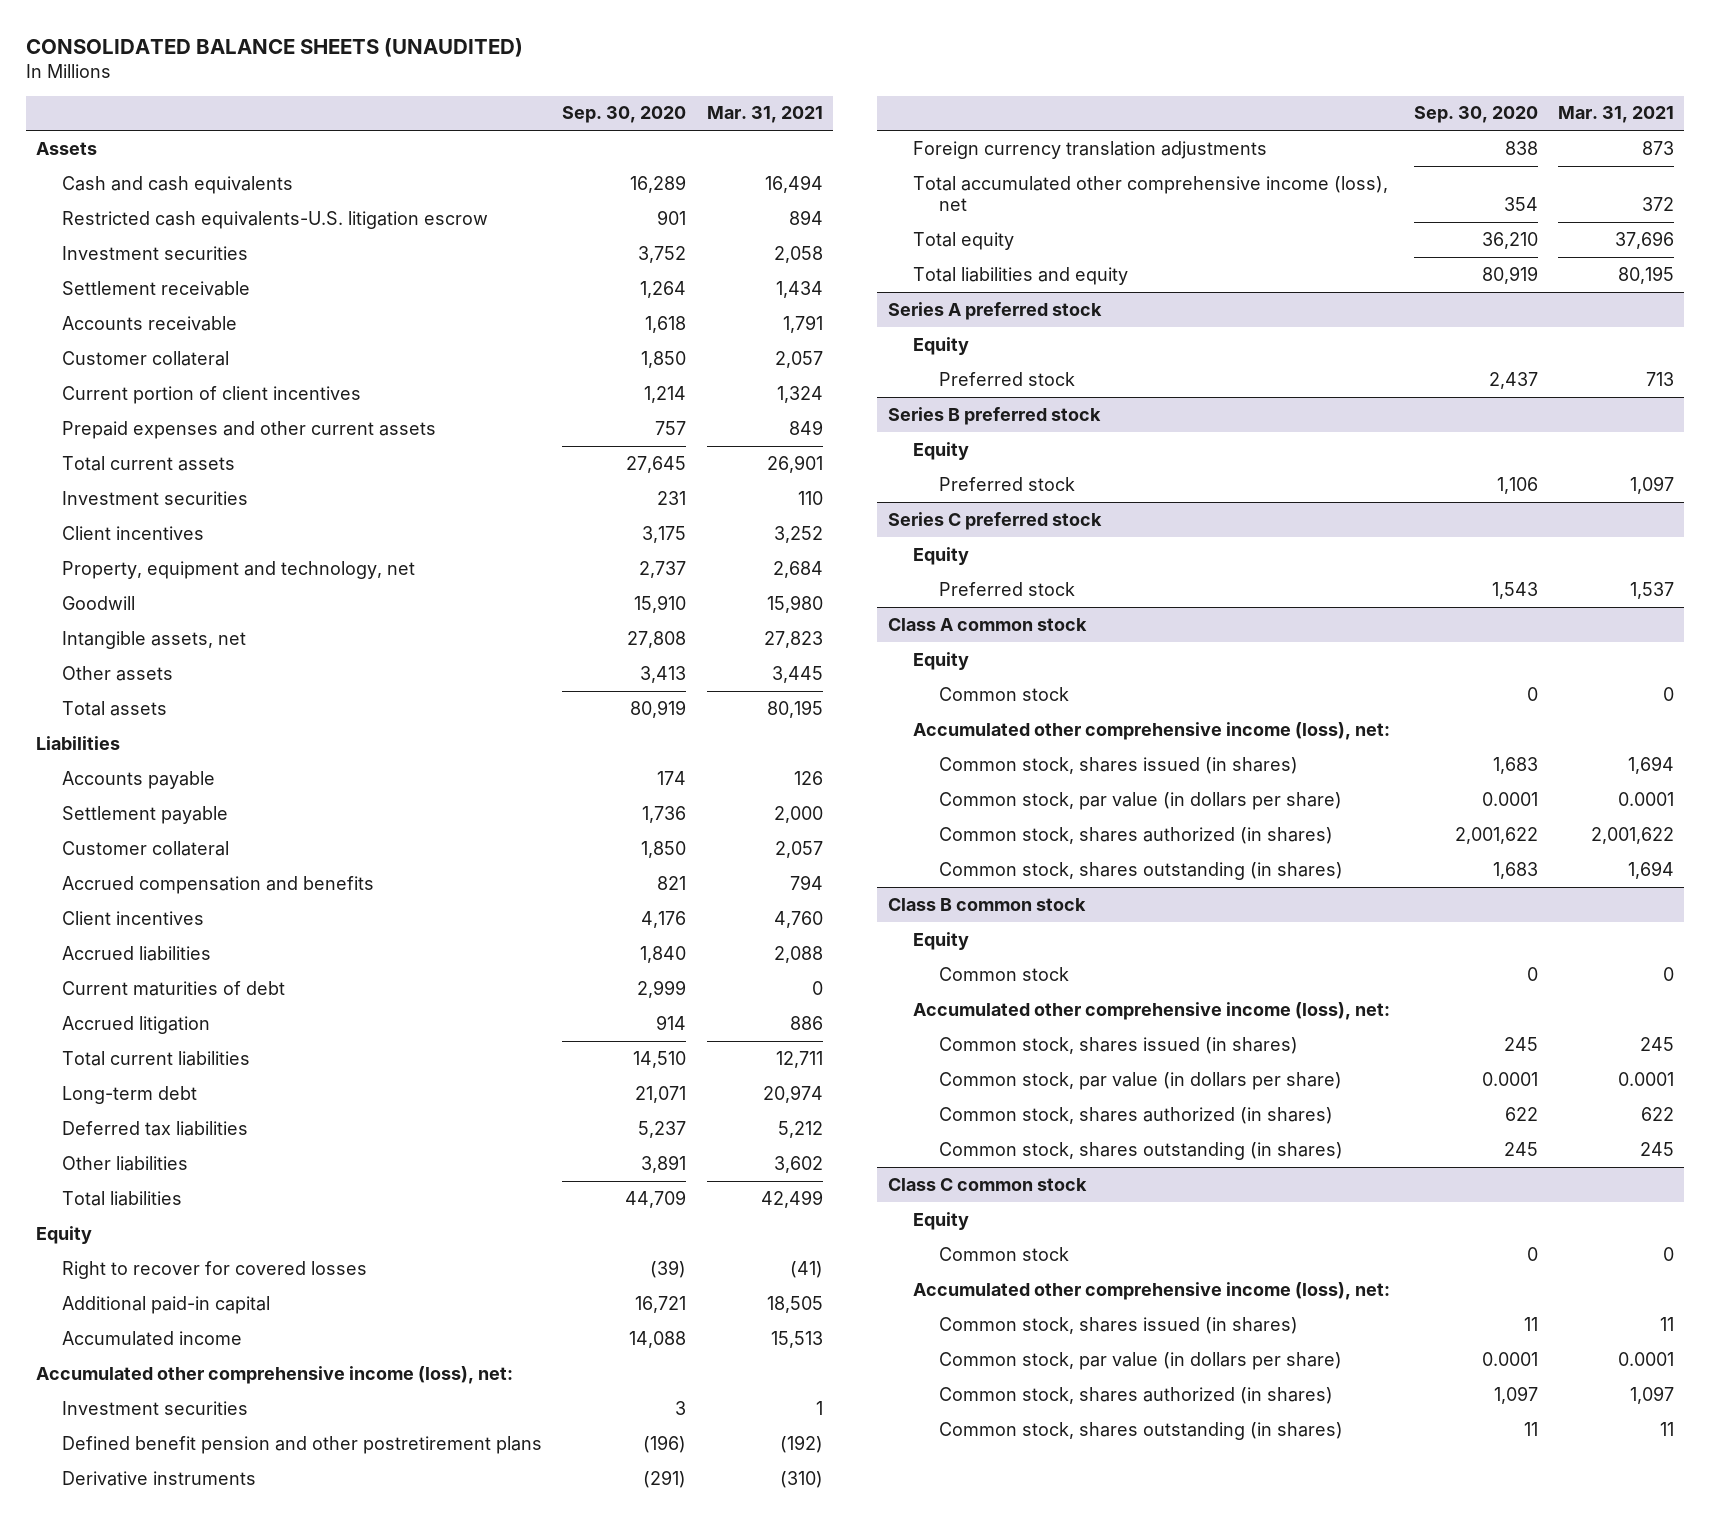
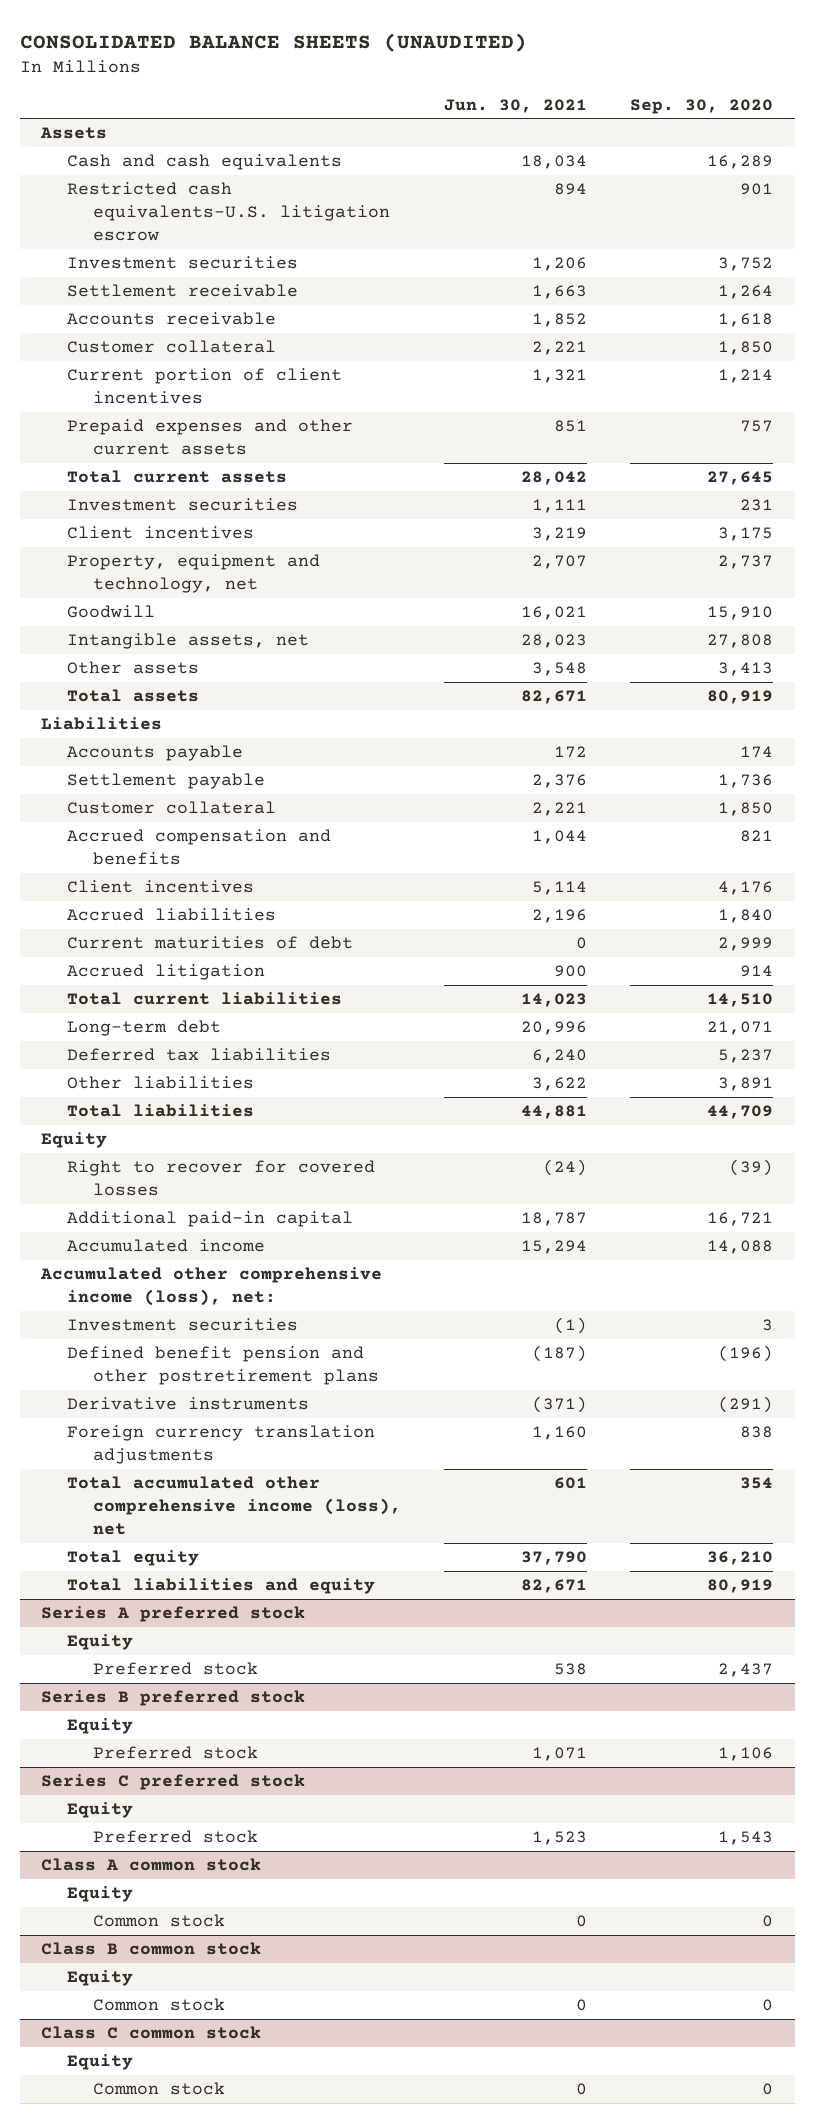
[706,106,823,124] Mar. 31, 2021 -> none
none -> [444,98,588,113] Jun. 30, 2021
[913,721,1391,740] Accumulated other comprehensive income (loss), net: -> none
[939,756,1299,774] Common stock, shares issued (in shares) -> none
[939,791,1343,810] Common stock, par value (in dollars per share) -> none
[939,826,1334,844] Common stock, shares authorized (in shares) -> none
[939,861,1344,880] Common stock, shares outstanding (in shares) -> none
[913,1001,1391,1020] Accumulated other comprehensive income (loss), net: -> none
[939,1036,1299,1054] Common stock, shares issued (in shares) -> none
[939,1071,1343,1090] Common stock, par value (in dollars per share) -> none
[939,1106,1334,1124] Common stock, shares authorized (in shares) -> none
[939,1141,1344,1160] Common stock, shares outstanding (in shares) -> none
[913,1281,1391,1300] Accumulated other comprehensive income (loss), net: -> none
[939,1316,1299,1334] Common stock, shares issued (in shares) -> none
[939,1351,1343,1370] Common stock, par value (in dollars per share) -> none
[939,1386,1334,1404] Common stock, shares authorized (in shares) -> none
[939,1421,1344,1440] Common stock, shares outstanding (in shares) -> none

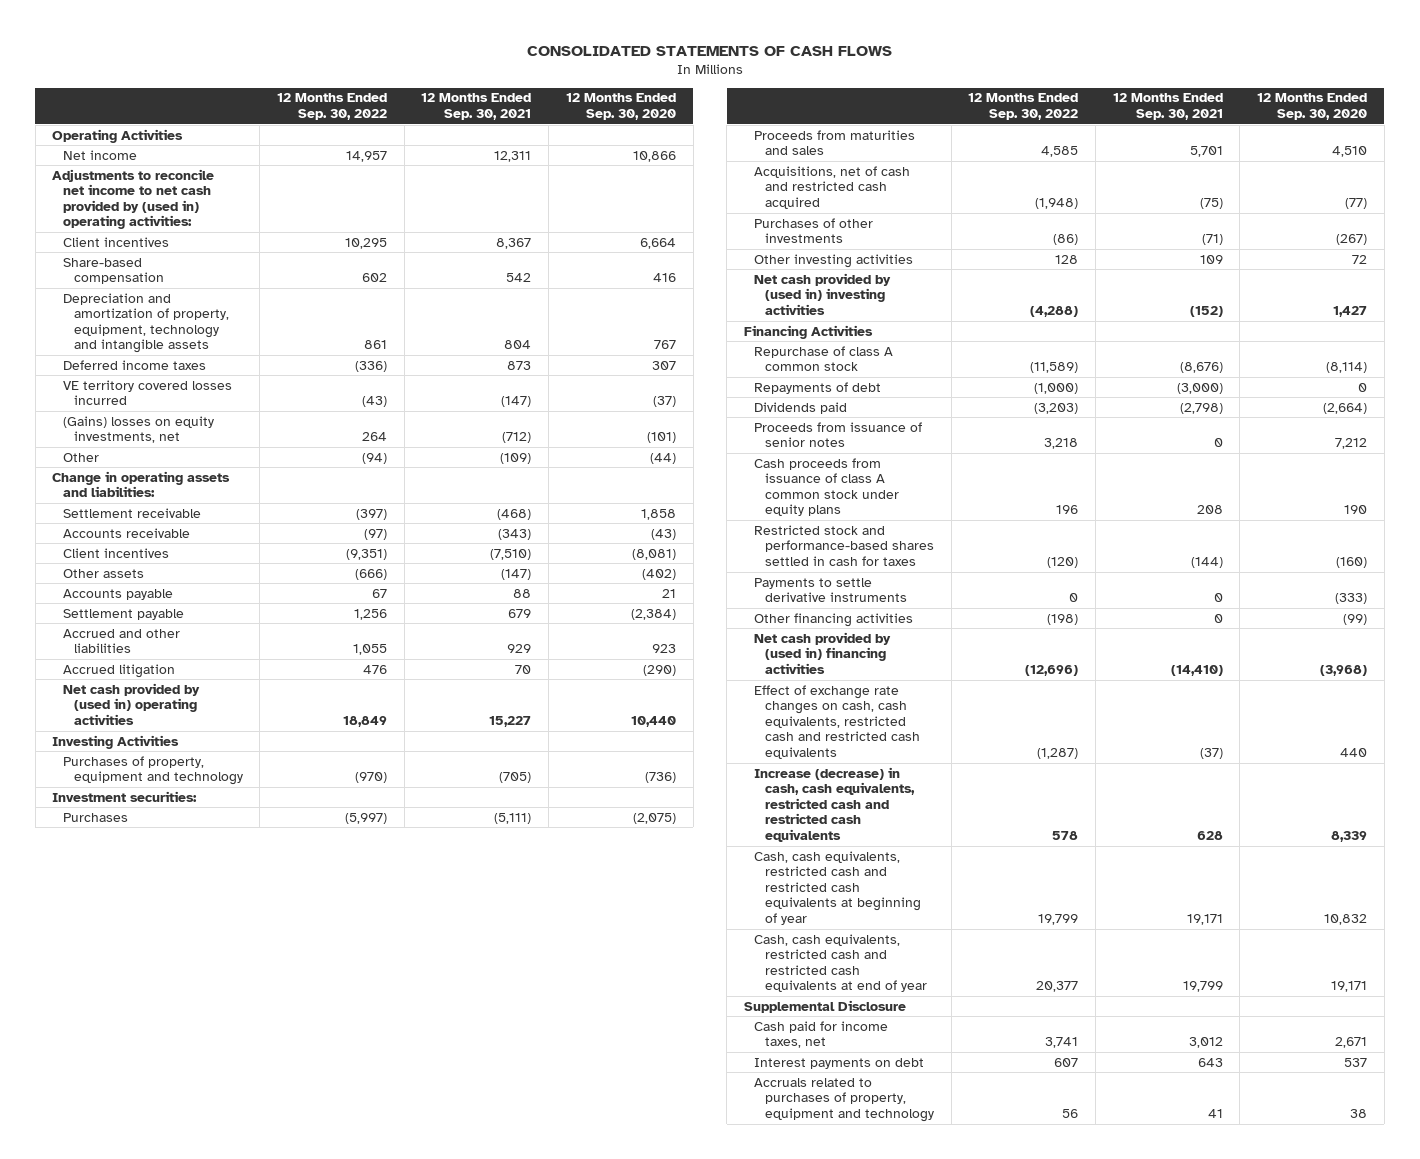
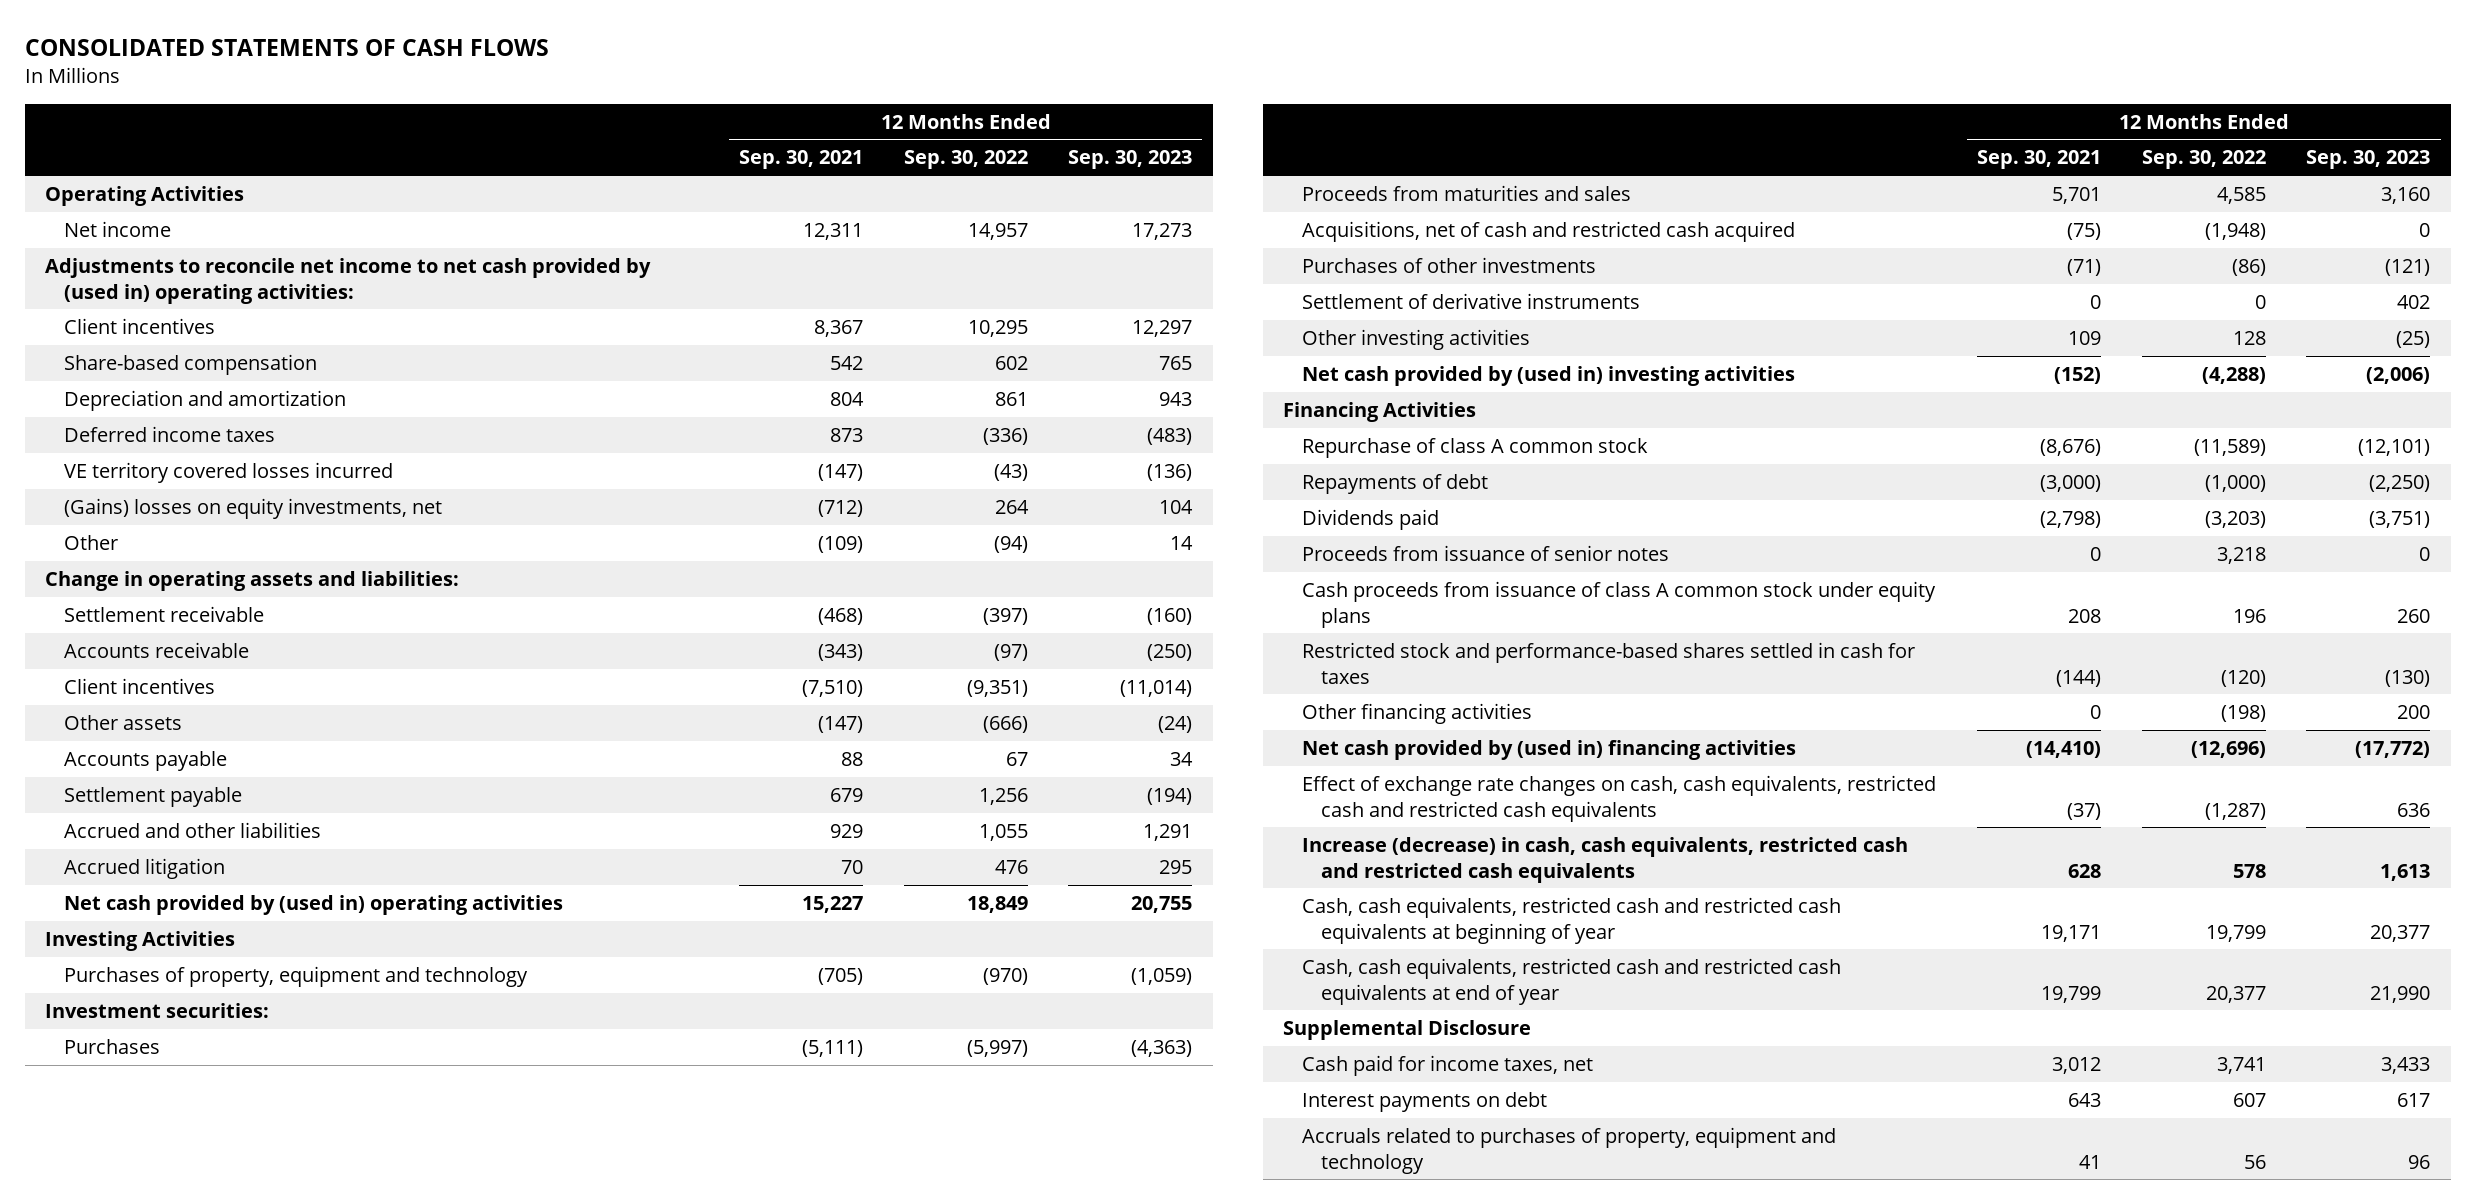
[565,93,676,120] 12 Months Ended Sep. 30, 2020 -> none
none -> [1068,150,1193,170] Sep. 30, 2023
[63,292,229,354] Depreciation and amortization of property, equipment, technology and intangible assets -> [64,390,347,412] Depreciation and amortization
none -> [1302,293,1641,310] Settlement of derivative instruments
[754,577,907,603] Payments to settle derivative instruments -> none

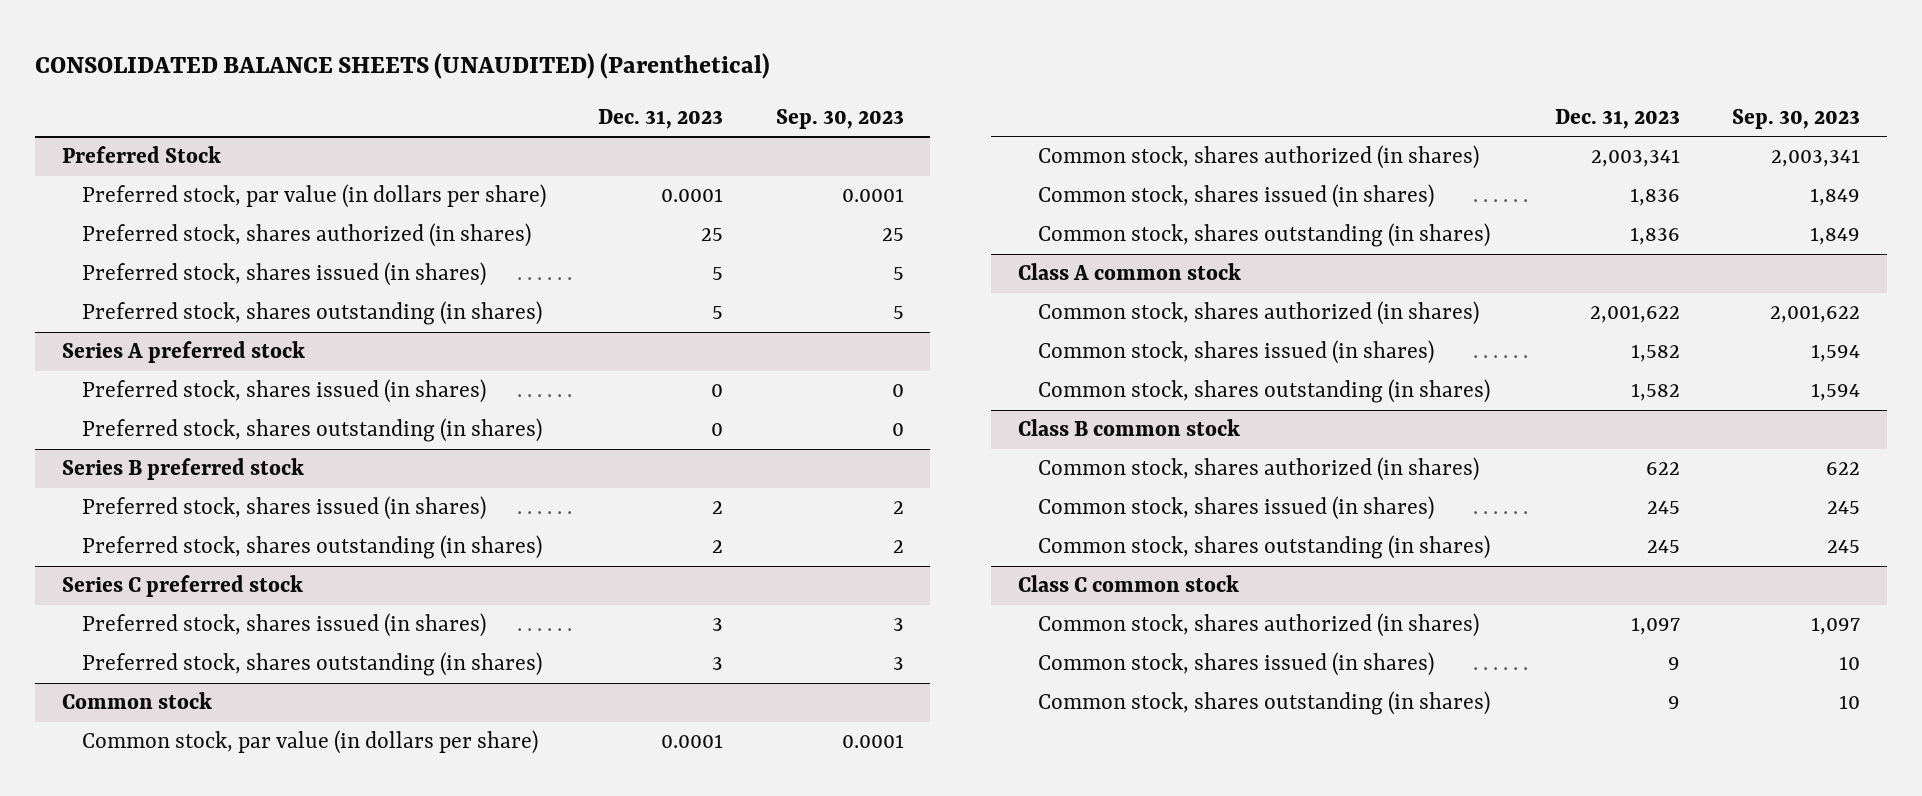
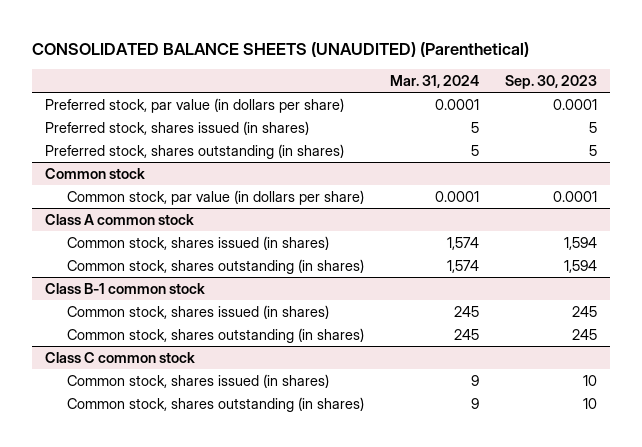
[598,108,724,129] Dec. 31, 2023 -> none
none -> [389,75,479,89] Mar. 31, 2024
[61,146,221,164] Preferred Stock -> none
[81,223,531,248] Preferred stock, shares authorized (in shares) -> none
[61,341,305,364] Series A preferred stock -> none
[81,379,486,404] Preferred stock, shares issued (in shares) -> none
[81,418,542,443] Preferred stock, shares outstanding (in shares) -> none
[61,458,304,481] Series B preferred stock -> none
[81,496,486,521] Preferred stock, shares issued (in shares) -> none
[81,535,542,560] Preferred stock, shares outstanding (in shares) -> none
[61,575,303,598] Series C preferred stock -> none
[81,613,486,638] Preferred stock, shares issued (in shares) -> none
[81,652,542,677] Preferred stock, shares outstanding (in shares) -> none
[1037,145,1479,170] Common stock, shares authorized (in shares) -> none
[1037,184,1434,209] Common stock, shares issued (in shares) -> none
[1037,223,1490,248] Common stock, shares outstanding (in shares) -> none
[1037,301,1479,326] Common stock, shares authorized (in shares) -> none
[1037,457,1479,482] Common stock, shares authorized (in shares) -> none
[1017,419,1240,437] Class B common stock -> [45,282,206,294] Class B-1 common stock
[1037,613,1479,638] Common stock, shares authorized (in shares) -> none

